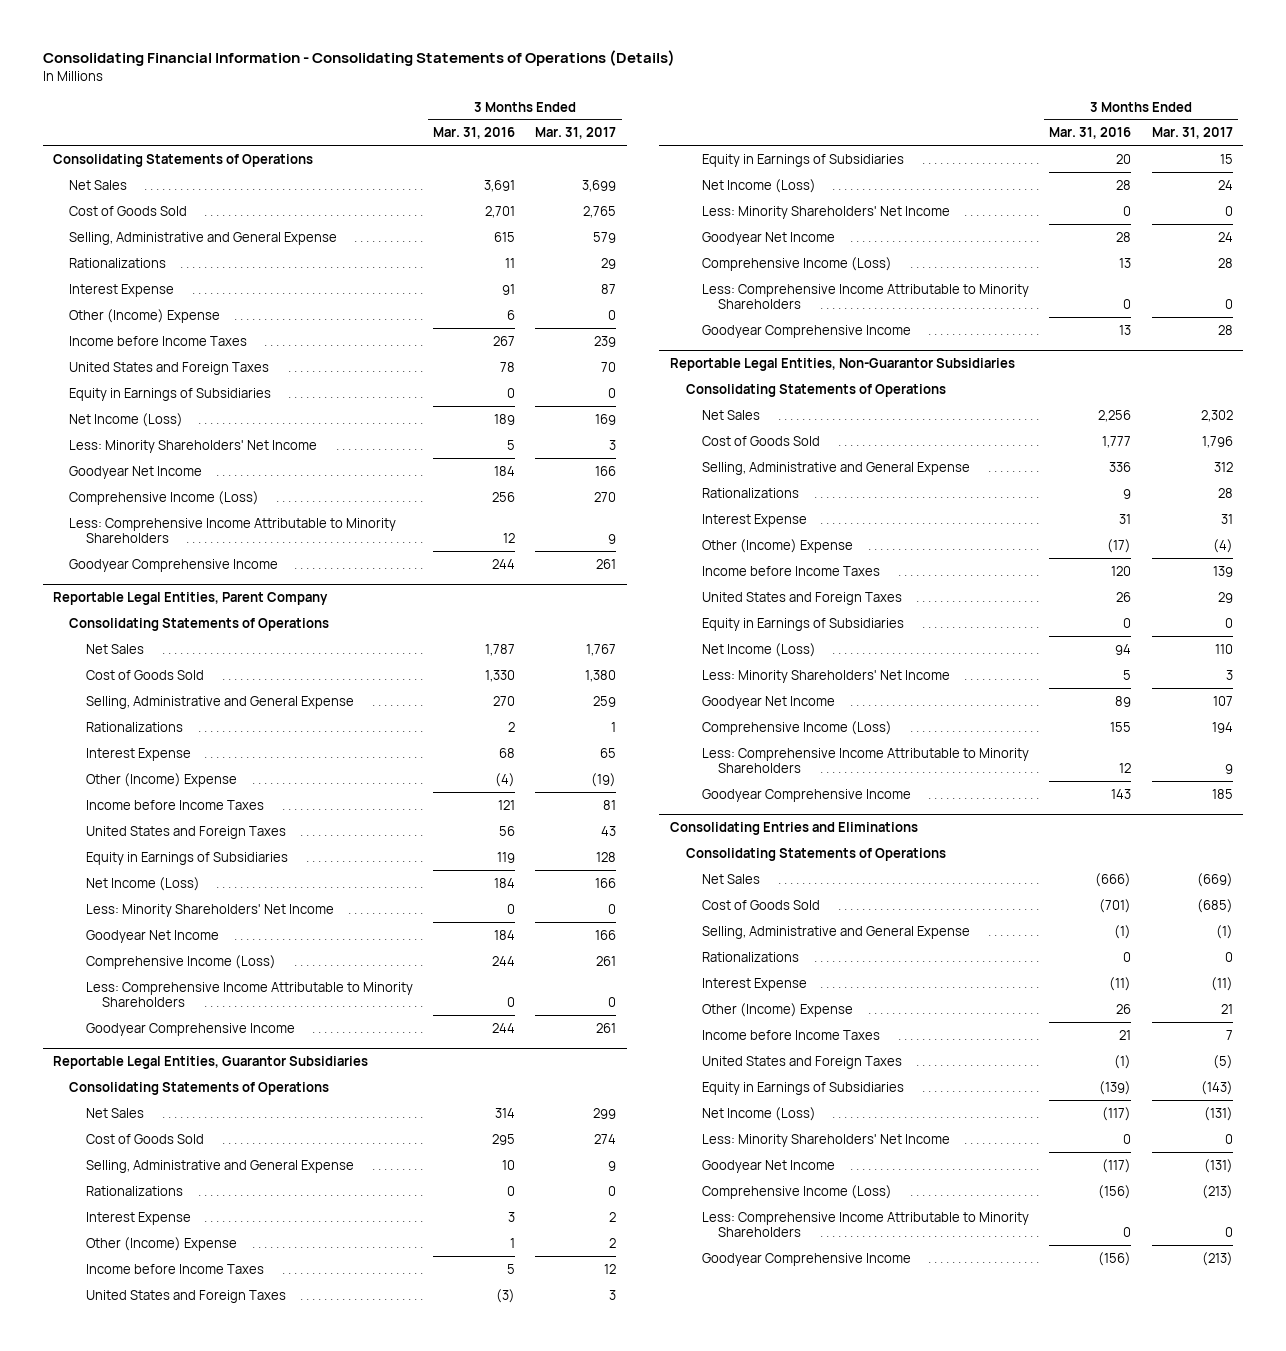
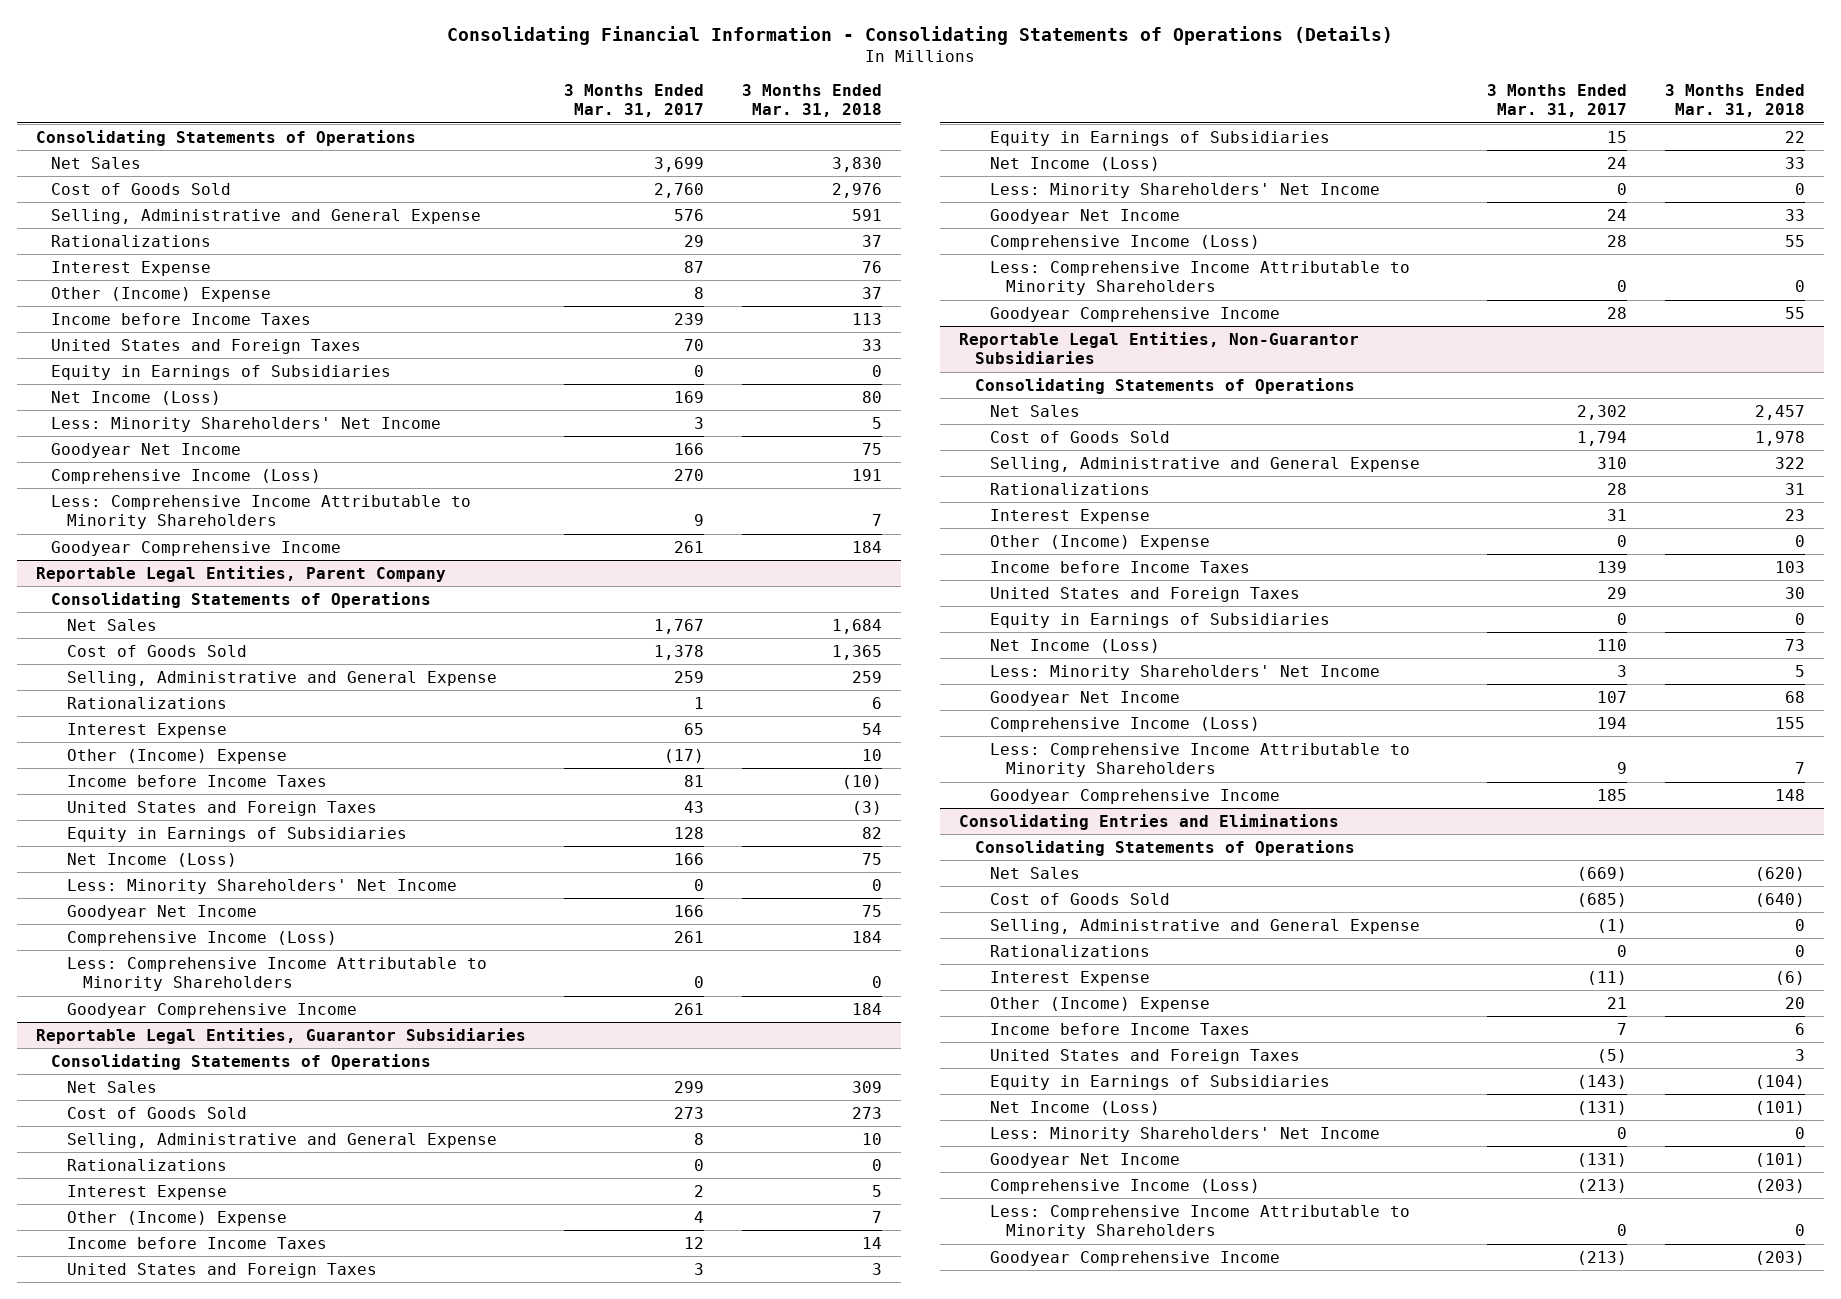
[433,127,516,140] Mar. 31, 2016 -> none
none -> [741,83,882,118] 3 Months Ended Mar. 31, 2018
[583,205,617,218] 2,765 -> [653,182,704,198] 2,760
[593,231,617,243] 579 -> [673,208,704,221] 576
[608,309,617,320] 0 -> [693,286,704,299] 8
[585,669,617,682] 1,380 -> [653,644,704,660] 1,378
[591,772,617,787] (19) -> [663,748,704,763] (17)
[594,1133,617,1144] 274 -> [673,1106,704,1119] 273
[608,1160,617,1171] 9 -> [693,1132,704,1145] 8
[609,1237,617,1248] 2 -> [693,1210,704,1223] 4
[1201,435,1233,448] 1,796 -> [1577,430,1628,446] 1,794
[1213,461,1233,472] 312 -> [1597,456,1628,469] 310
[1212,538,1233,553] (4) -> [1617,534,1628,547] 0

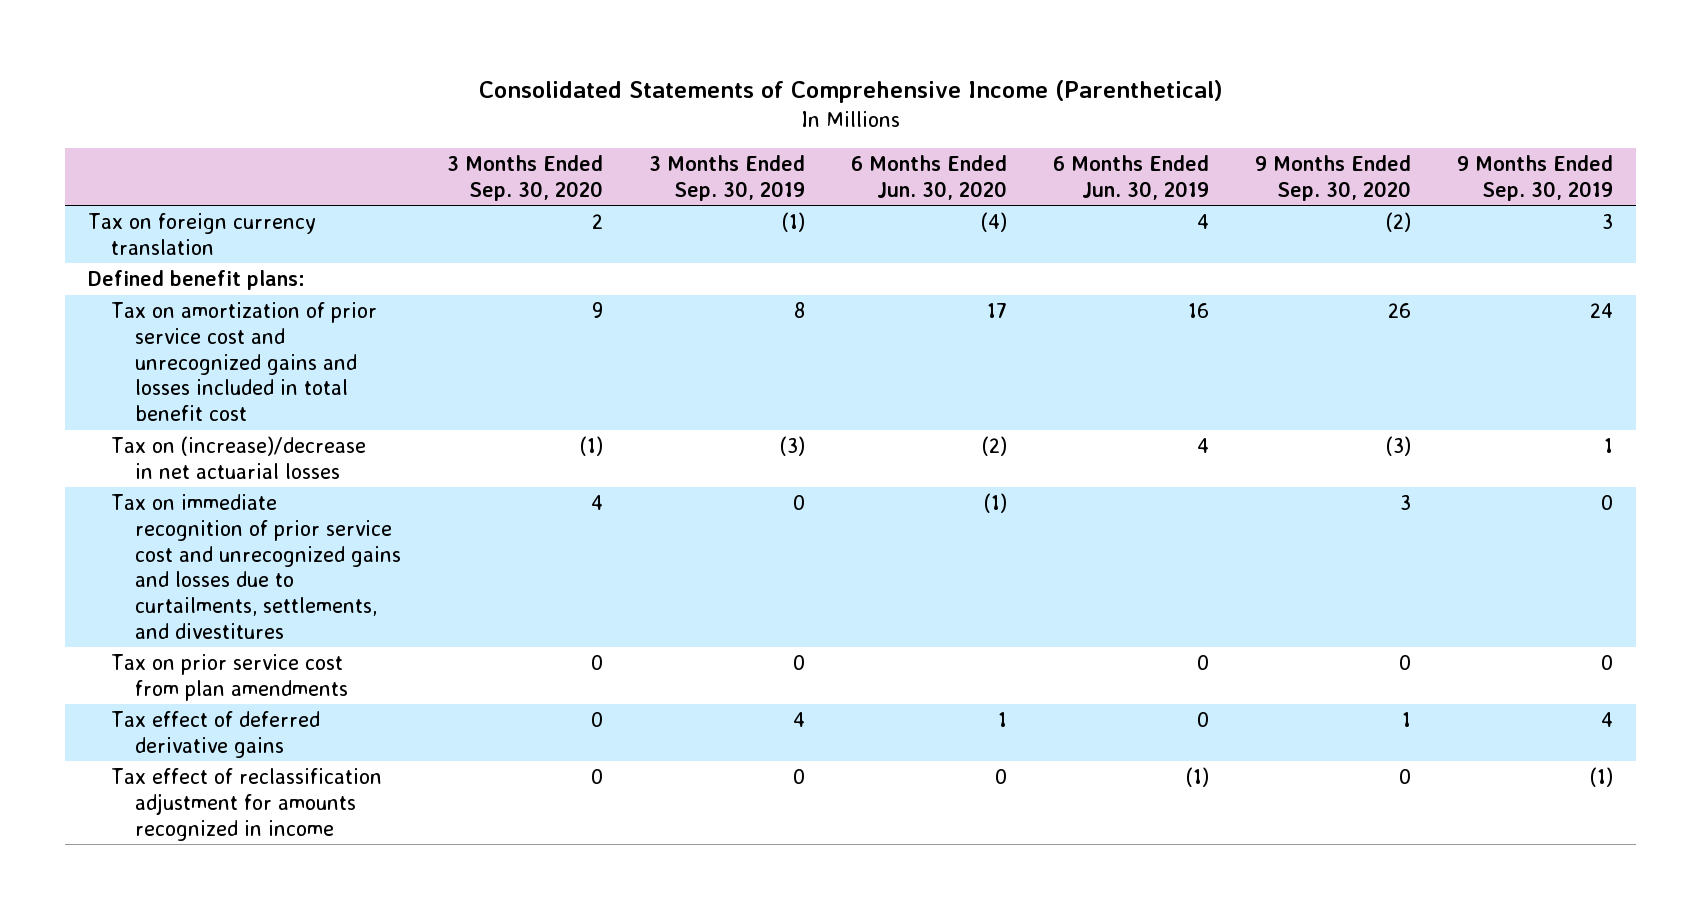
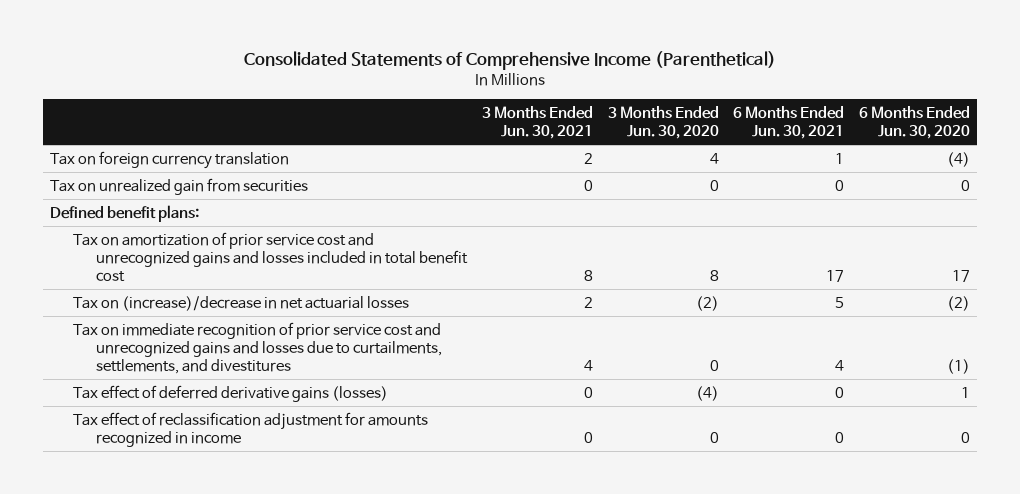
[447,154,604,201] 3 Months Ended Sep. 30, 2020 -> none
[649,154,806,201] 3 Months Ended Sep. 30, 2019 -> none
[1053,154,1210,200] 6 Months Ended Jun. 30, 2019 -> none
[1255,154,1412,201] 9 Months Ended Sep. 30, 2020 -> none
[1457,154,1614,201] 9 Months Ended Sep. 30, 2019 -> none
none -> [481,106,593,140] 3 Months Ended Jun. 30, 2021
none -> [607,106,719,140] 3 Months Ended Jun. 30, 2020
none -> [733,106,845,140] 6 Months Ended Jun. 30, 2021
none -> [49,177,308,195] Tax on unrealized gain from securities
[111,654,349,701] Tax on prior service cost from plan amendments -> none
[111,711,321,758] Tax effect of deferred derivative gains -> [73,384,389,402] Tax effect of deferred derivative gains (losses)

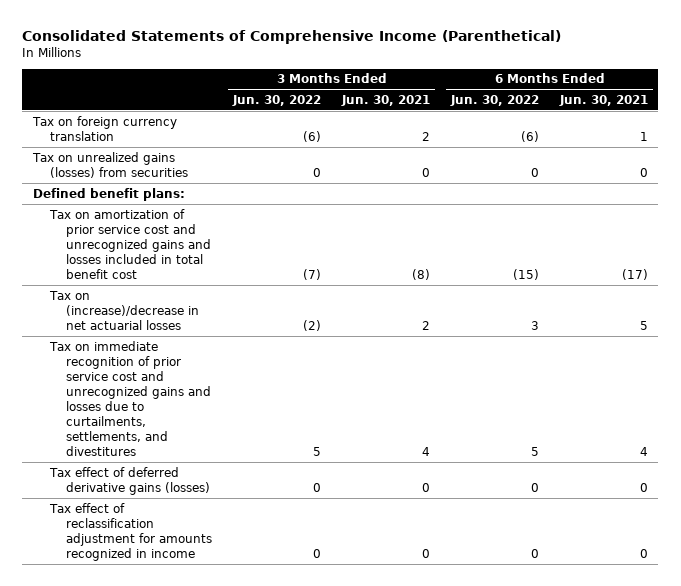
[607,106,719,140] 3 Months Ended Jun. 30, 2020 -> none
[858,106,970,140] 6 Months Ended Jun. 30, 2020 -> none
none -> [232,94,322,106] Jun. 30, 2022
none -> [450,94,540,106] Jun. 30, 2022
[49,177,308,195] Tax on unrealized gain from securities -> [31,151,188,178] Tax on unrealized gains (losses) from securities
[583,269,593,281] 8 -> [412,269,431,281] (8)
[826,269,845,282] 17 -> [621,269,648,281] (17)

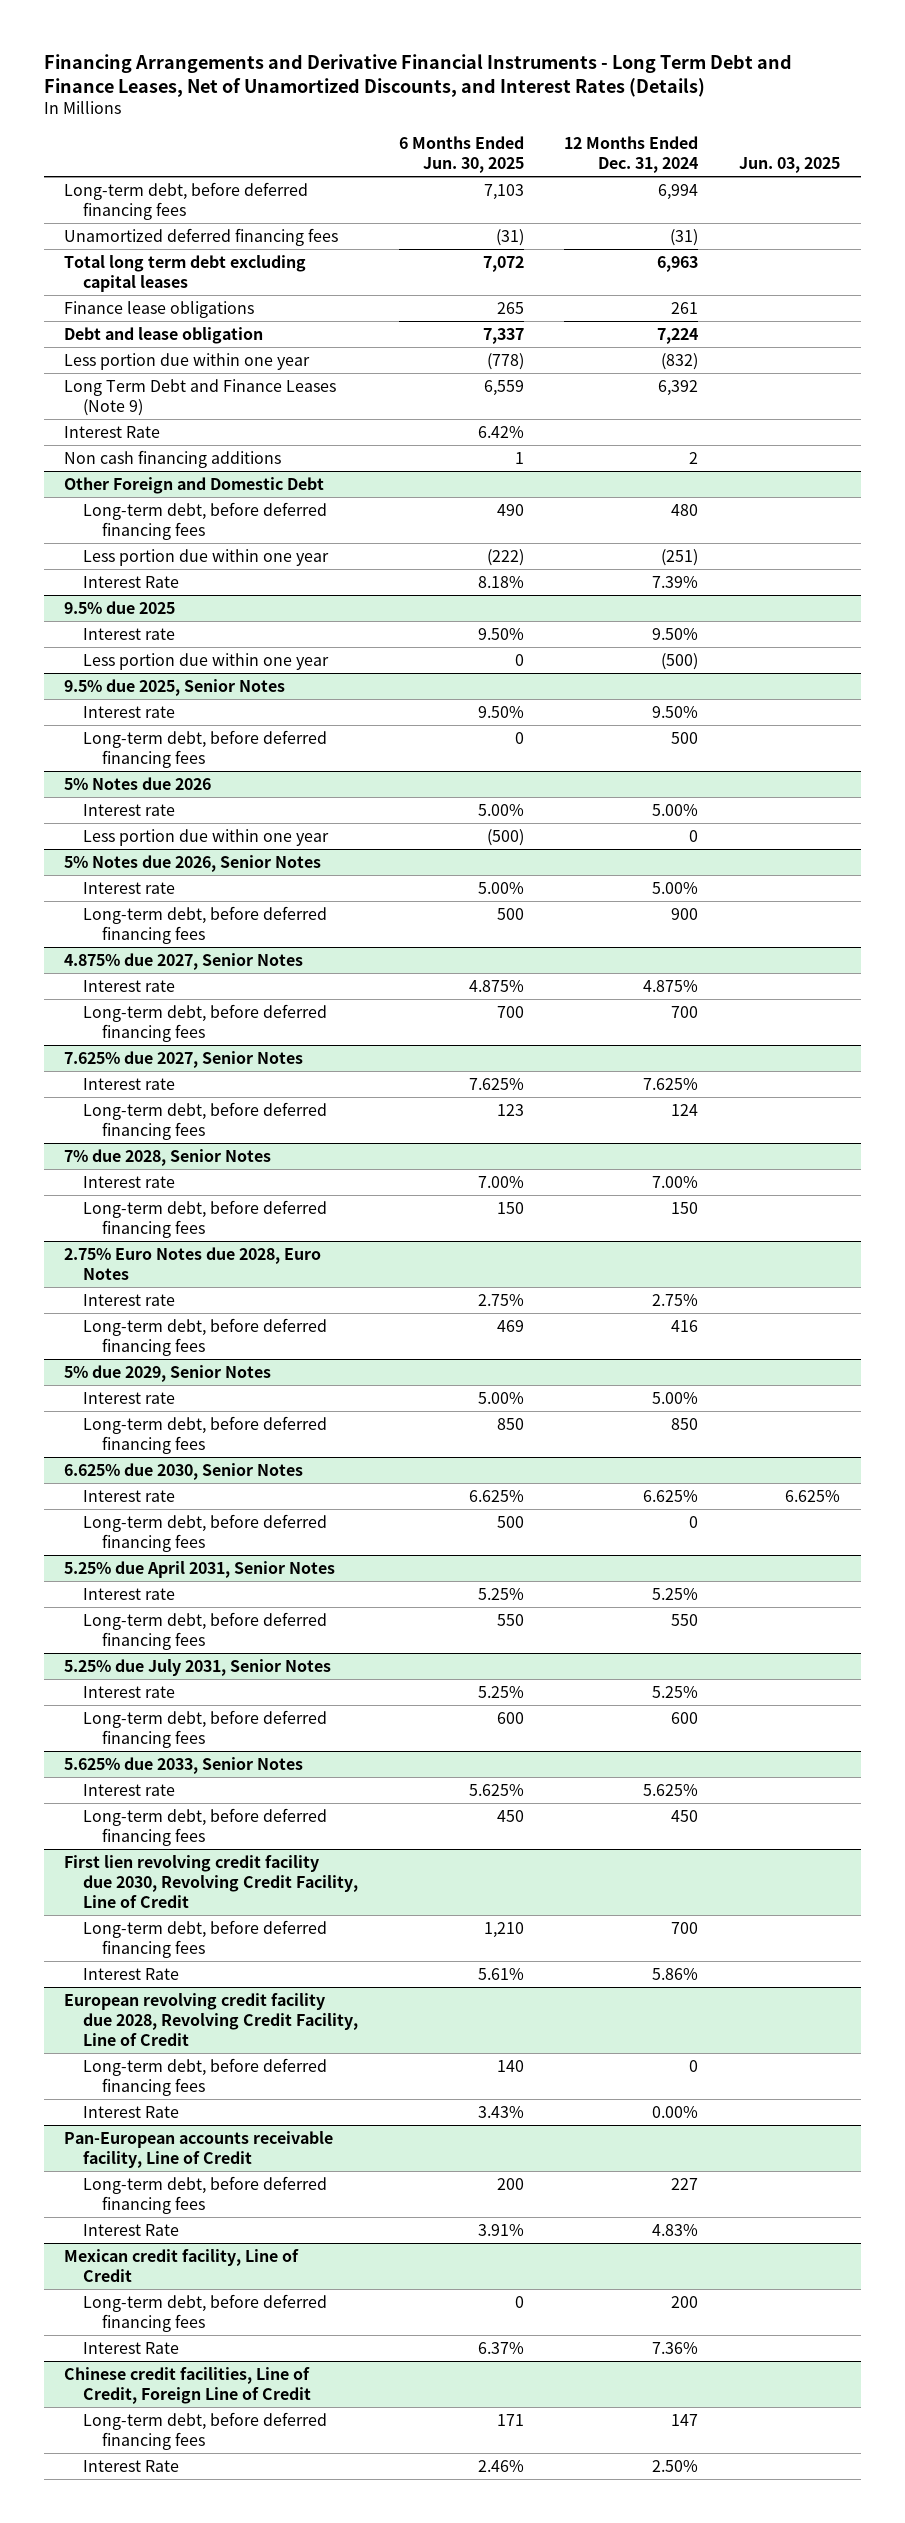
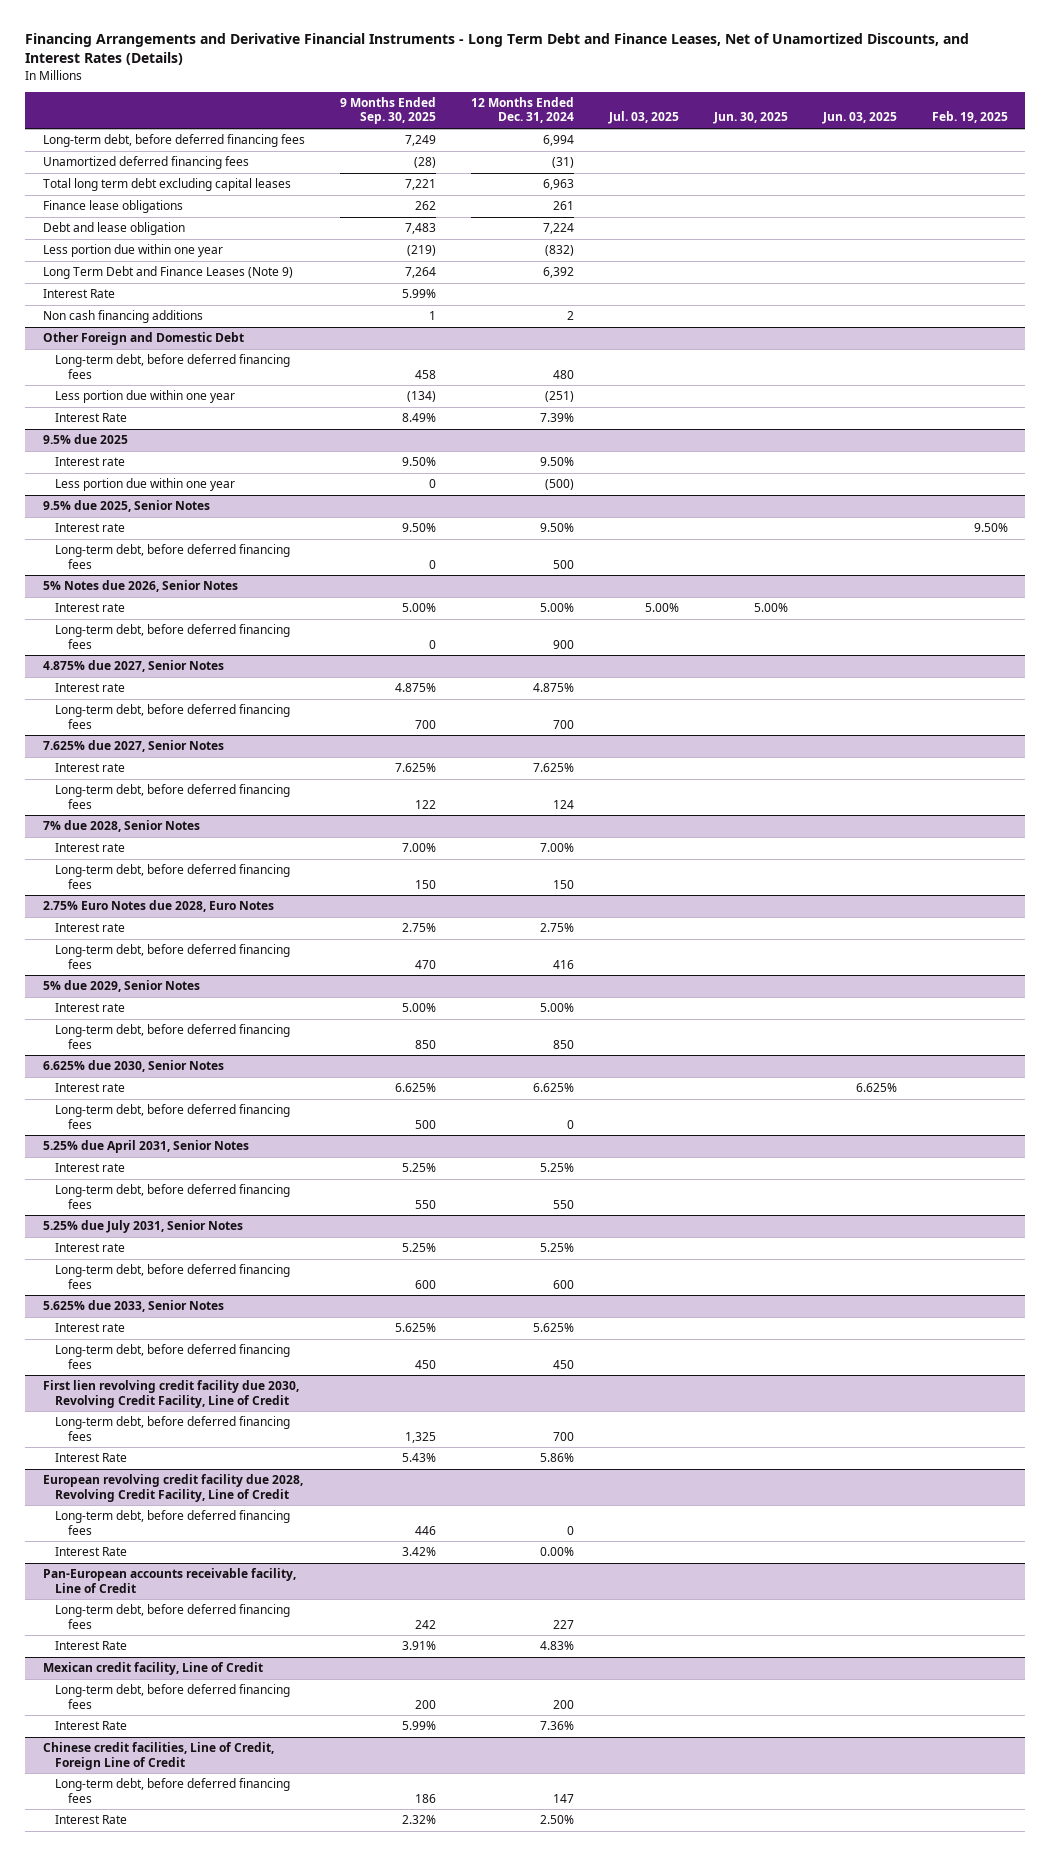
[398,135,524,174] 6 Months Ended Jun. 30, 2025 -> none
none -> [339,97,436,125] 9 Months Ended Sep. 30, 2025
none -> [607,111,679,125] Jul. 03, 2025
none -> [712,112,788,125] Jun. 30, 2025
none -> [931,111,1008,124] Feb. 19, 2025
[64,776,212,790] 5% Notes due 2026 -> none
[83,803,176,816] Interest rate -> none
[83,828,330,846] Less portion due within one year -> none

